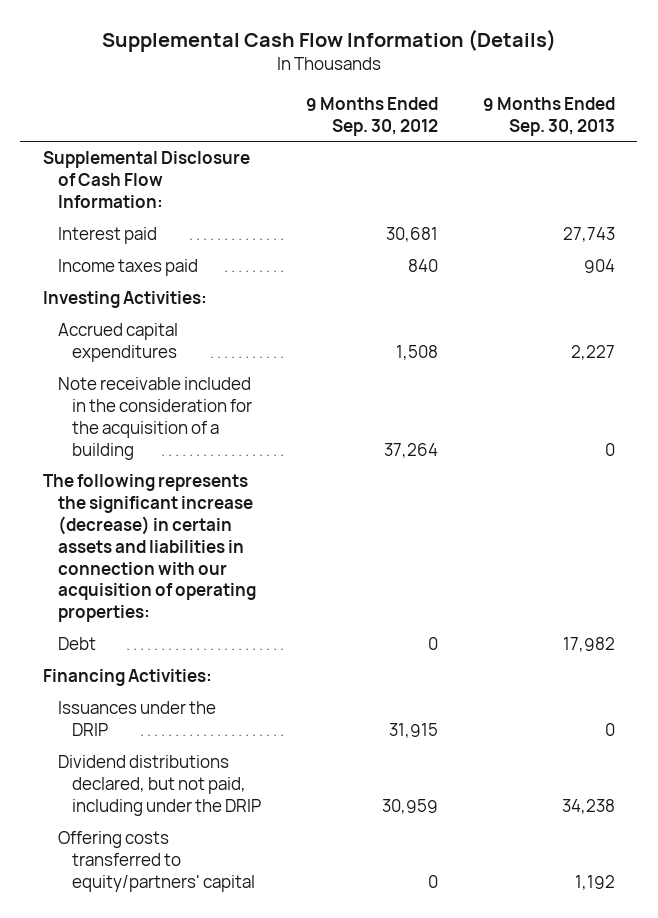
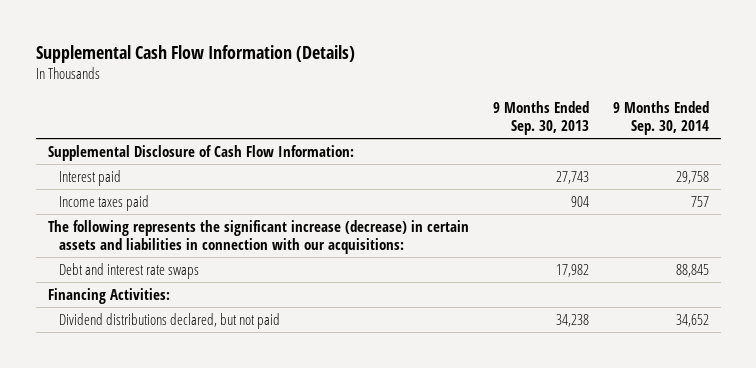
[306,96,439,136] 9 Months Ended Sep. 30, 2012 -> none
none -> [612,100,709,135] 9 Months Ended Sep. 30, 2014
[42,291,207,309] Investing Activities: -> none
[57,323,178,363] Accrued capital expenditures -> none
[57,377,253,460] Note receivable included in the consideration for the acquisition of a building -> none
[42,474,256,623] The following represents the significant increase (decrease) in certain assets and liabilities in connection with our acquisition of operating properties: -> [47,220,469,255] The following represents the significant increase (decrease) in certain assets and liabilities in connection with our acquisitions:
[57,637,96,651] Debt -> [59,263,200,280] Debt and interest rate swaps
[57,701,216,737] Issuances under the DRIP -> none
[57,831,256,892] Offering costs transferred to equity/partners' capital -> none
[57,755,262,816] Dividend distributions declared, but not paid, including under the DRIP -> [59,313,281,330] Dividend distributions declared, but not paid

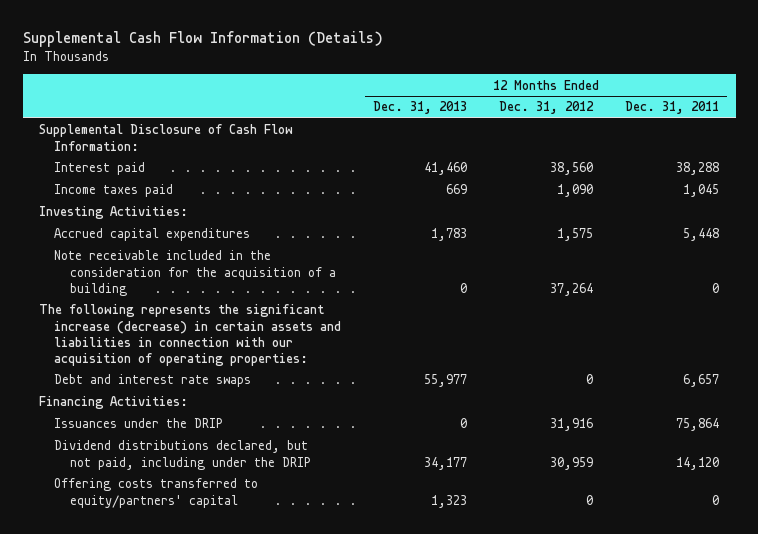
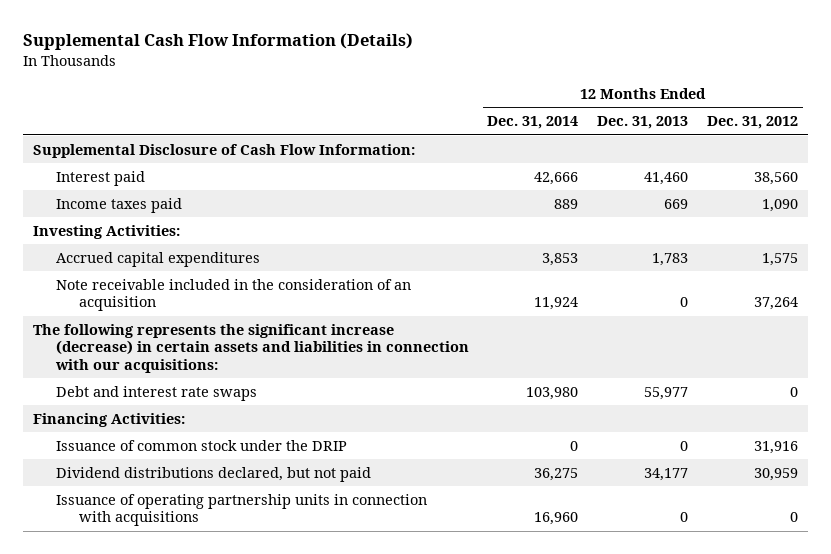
[625,101,720,115] Dec. 31, 2011 -> none
none -> [487,116,579,130] Dec. 31, 2014
[54,250,336,296] Note receivable included in the consideration for the acquisition of a building -> [55,278,411,312] Note receivable included in the consideration of an acquisition
[38,304,342,366] The following represents the significant increase (decrease) in certain assets and liabilities in connection with our acquisition of operating properties: -> [32,323,469,373] The following represents the significant increase (decrease) in certain assets and liabilities in connection with our acquisitions:
[54,478,259,508] Offering costs transferred to equity/partners' capital -> none
[54,418,224,429] Issuances under the DRIP -> [55,439,347,451] Issuance of common stock under the DRIP
[54,440,311,470] Dividend distributions declared, but not paid, including under the DRIP -> [55,466,371,482] Dividend distributions declared, but not paid
none -> [55,493,427,527] Issuance of operating partnership units in connection with acquisitions

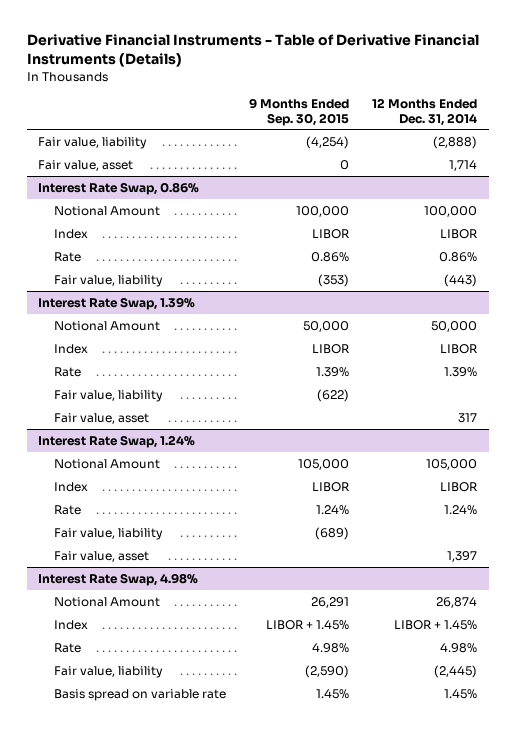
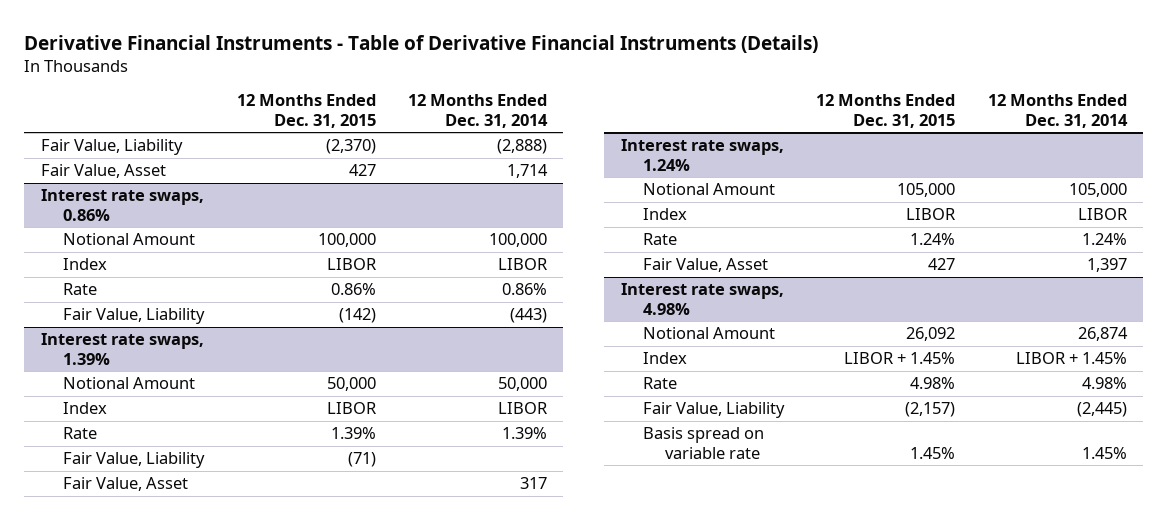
[248,98,349,126] 9 Months Ended Sep. 30, 2015 -> none
none -> [236,94,376,128] 12 Months Ended Dec. 31, 2015
[38,136,148,149] Fair value, liability -> [40,139,183,156] Fair Value, Liability
[38,159,134,171] Fair value, asset -> [40,164,166,179] Fair Value, Asset
[38,181,200,195] Interest Rate Swap, 0.86% -> [40,189,204,221] Interest rate swaps, 0.86%
[53,274,163,287] Fair value, liability -> [63,308,206,325] Fair Value, Liability
[38,296,196,310] Interest Rate Swap, 1.39% -> [40,333,204,365] Interest rate swaps, 1.39%
[53,389,163,402] Fair value, liability -> [63,452,206,469] Fair Value, Liability
[53,412,149,424] Fair value, asset -> [63,477,189,492] Fair Value, Asset
[38,434,196,448] Interest Rate Swap, 1.24% -> [620,139,784,171] Interest rate swaps, 1.24%
[53,527,163,540] Fair value, liability -> none
[53,550,149,562] Fair value, asset -> [642,258,768,273] Fair Value, Asset
[38,572,199,586] Interest Rate Swap, 4.98% -> [620,283,784,315] Interest rate swaps, 4.98%
[53,665,163,678] Fair value, liability -> [642,402,785,419] Fair Value, Liability

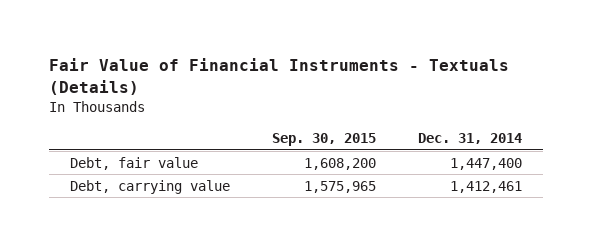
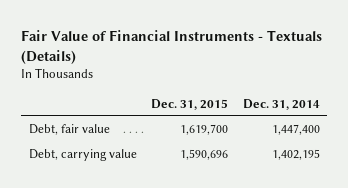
[272,133,377,147] Sep. 30, 2015 -> none
none -> [151,98,229,110] Dec. 31, 2015
[450,180,523,193] 1,412,461 -> [271,149,320,161] 1,402,195

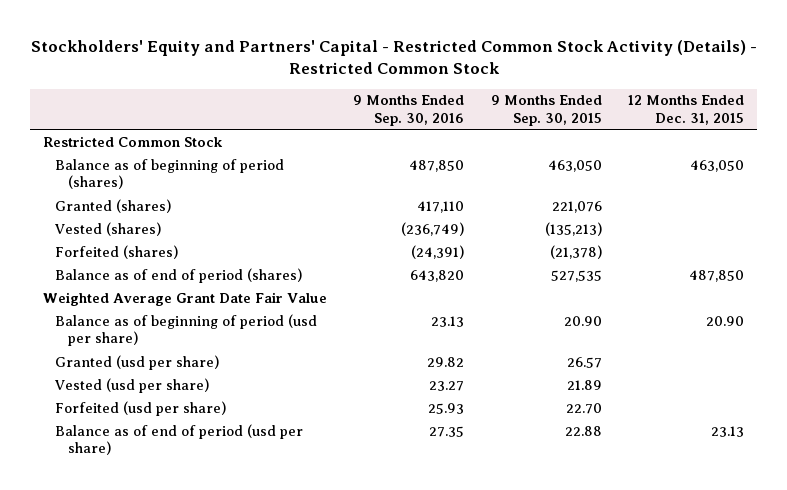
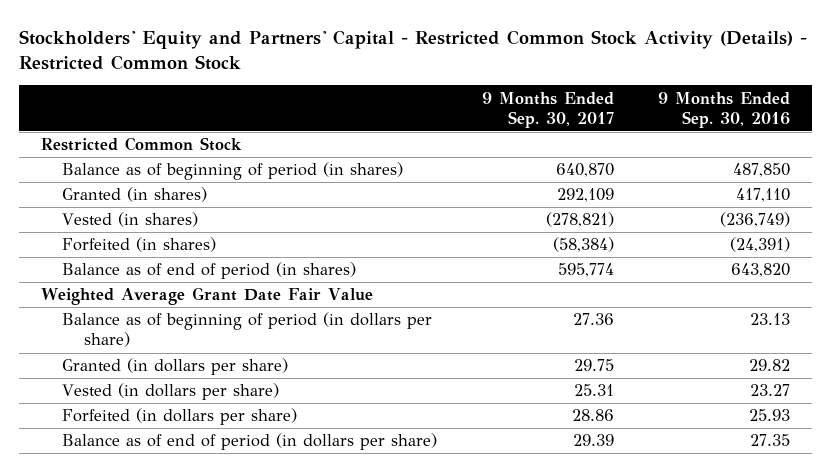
[490,95,602,126] 9 Months Ended Sep. 30, 2015 -> none
[628,95,745,125] 12 Months Ended Dec. 31, 2015 -> none
none -> [481,91,614,128] 9 Months Ended Sep. 30, 2017
[55,158,285,189] Balance as of beginning of period (shares) -> [62,162,404,181] Balance as of beginning of period (in shares)
[55,198,172,213] Granted (shares) -> [62,187,208,203] Granted (in shares)
[54,221,162,236] Vested (shares) -> [62,212,199,228] Vested (in shares)
[55,244,179,259] Forfeited (shares) -> [62,237,217,253] Forfeited (in shares)
[55,267,303,283] Balance as of end of period (shares) -> [62,262,357,280] Balance as of end of period (in shares)
[55,313,318,346] Balance as of beginning of period (usd per share) -> [62,312,433,348] Balance as of beginning of period (in dollars per share)
[55,354,220,370] Granted (usd per share) -> [62,358,289,376] Granted (in dollars per share)
[54,377,210,393] Vested (usd per share) -> [62,383,280,401] Vested (in dollars per share)
[55,400,227,416] Forfeited (usd per share) -> [62,408,298,426] Forfeited (in dollars per share)
[55,423,304,455] Balance as of end of period (usd per share) -> [62,433,438,451] Balance as of end of period (in dollars per share)

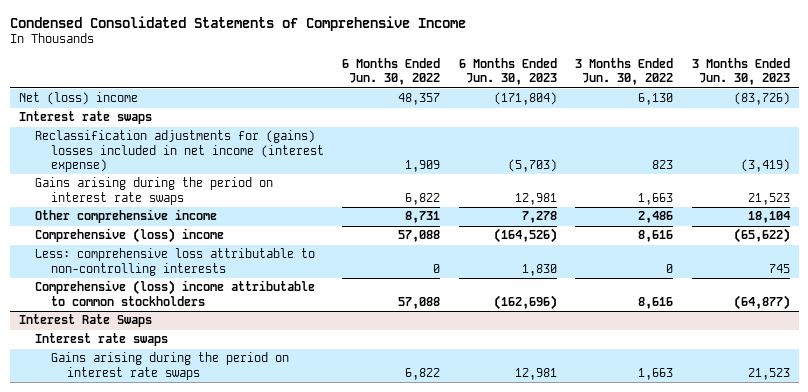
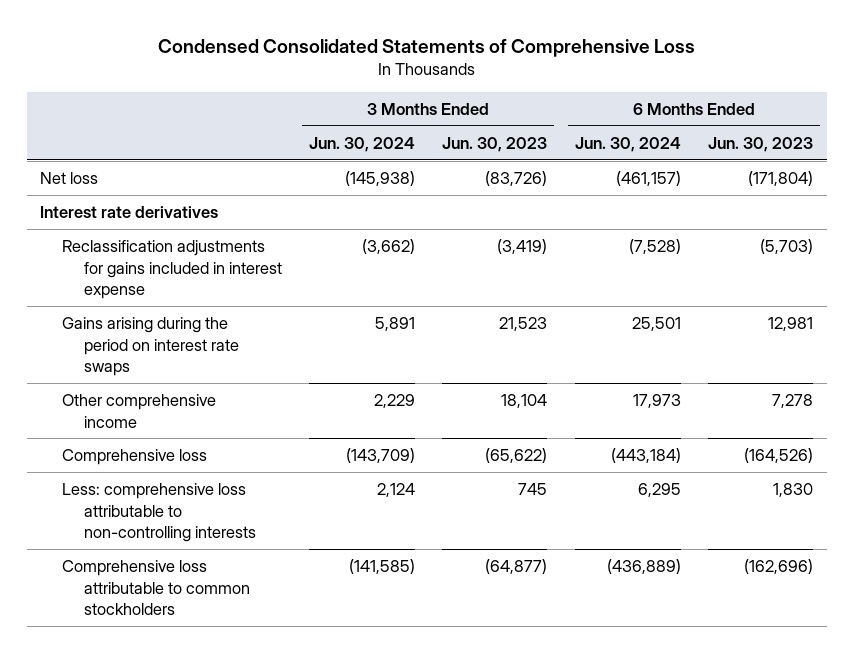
[9,15,466,31] Condensed Consolidated Statements of Comprehensive Income -> [157,38,695,57] Condensed Consolidated Statements of Comprehensive Loss
[342,58,441,86] 6 Months Ended Jun. 30, 2022 -> none
[575,58,674,86] 3 Months Ended Jun. 30, 2022 -> none
none -> [308,137,415,153] Jun. 30, 2024
none -> [574,137,681,153] Jun. 30, 2024
[18,92,138,106] Net (loss) income -> [40,172,99,185] Net loss
[18,111,152,125] Interest rate swaps -> [40,206,219,219] Interest rate derivatives
[34,130,324,173] Reclassification adjustments for (gains) losses included in net income (interest expense) -> [61,240,282,300] Reclassification adjustments for gains included in interest expense
[34,228,224,244] Comprehensive (loss) income -> [61,449,207,466] Comprehensive loss
[18,314,152,328] Interest Rate Swaps -> none
[34,333,168,347] Interest rate swaps -> none
[50,352,289,380] Gains arising during the period on interest rate swaps -> none
[34,280,315,306] Comprehensive (loss) income attributable to common stockholders -> [61,560,250,616] Comprehensive loss attributable to common stockholders

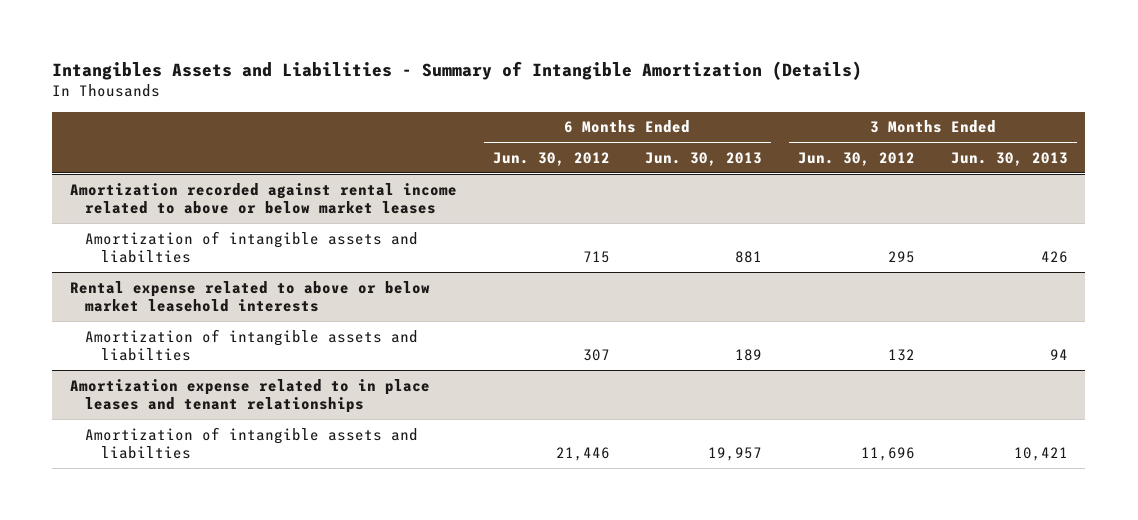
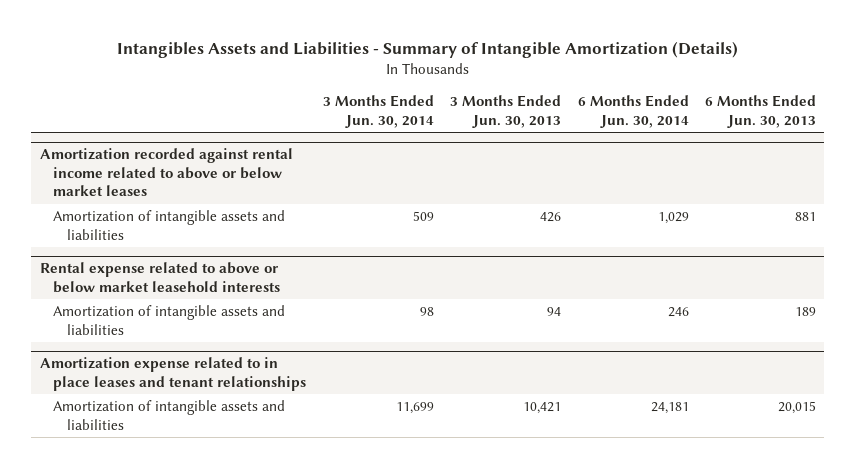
[492,151,610,166] Jun. 30, 2012 -> none
[797,151,915,166] Jun. 30, 2012 -> none
none -> [322,95,434,128] 3 Months Ended Jun. 30, 2014
none -> [577,95,689,128] 6 Months Ended Jun. 30, 2014
[85,230,419,264] Amortization of intangible assets and liabilties -> [53,209,286,240] Amortization of intangible assets and liabilities
[85,328,419,362] Amortization of intangible assets and liabilties -> [53,304,286,335] Amortization of intangible assets and liabilities
[85,426,419,460] Amortization of intangible assets and liabilties -> [53,399,286,430] Amortization of intangible assets and liabilities
[708,447,763,462] 19,957 -> [778,400,817,414] 20,015

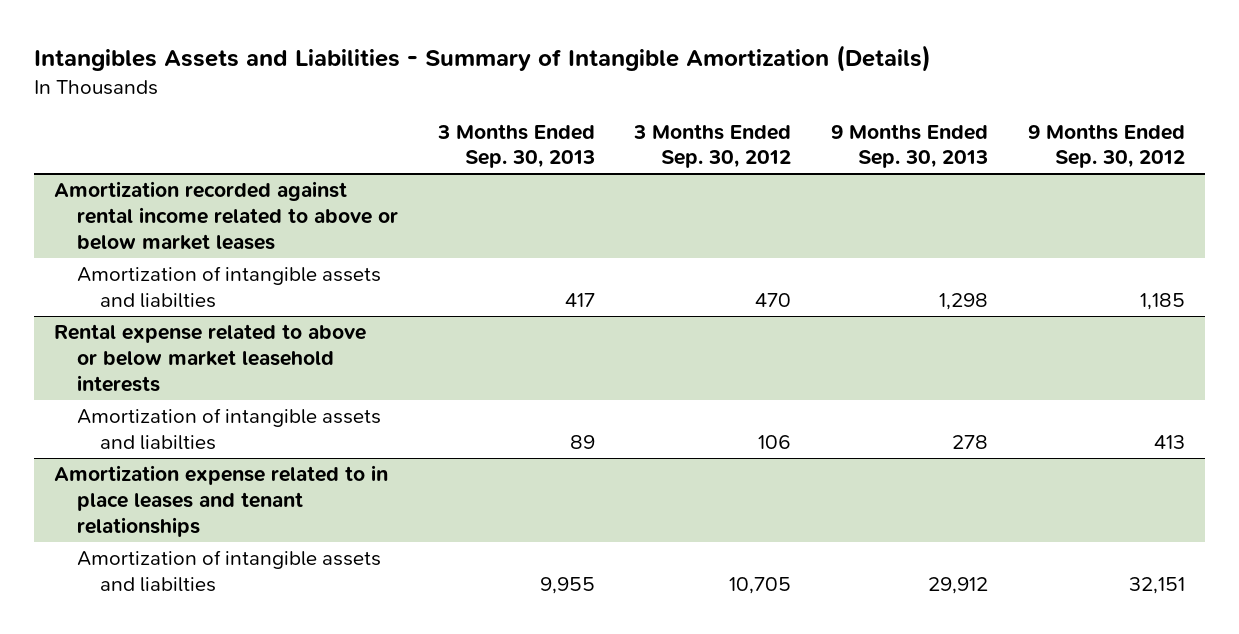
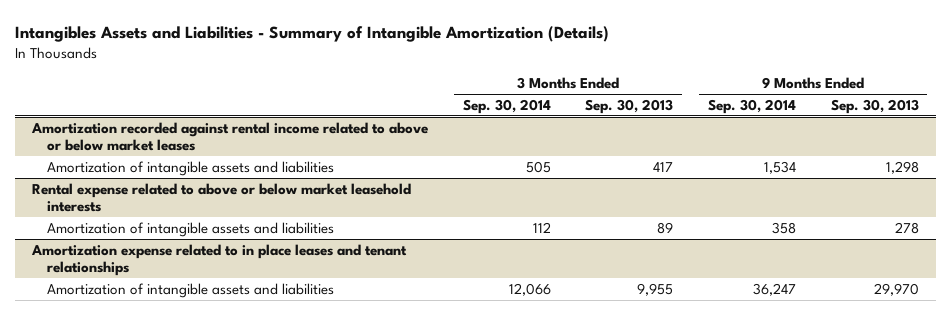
[633,123,792,169] 3 Months Ended Sep. 30, 2012 -> none
[1027,123,1185,169] 9 Months Ended Sep. 30, 2012 -> none
none -> [462,98,551,114] Sep. 30, 2014
none -> [708,98,797,114] Sep. 30, 2014
[77,266,382,309] Amortization of intangible assets and liabilties -> [46,160,334,176] Amortization of intangible assets and liabilities
[77,408,382,451] Amortization of intangible assets and liabilties -> [46,221,334,237] Amortization of intangible assets and liabilities
[77,550,382,593] Amortization of intangible assets and liabilties -> [46,282,334,298] Amortization of intangible assets and liabilities
[928,577,989,595] 29,912 -> [873,282,919,296] 29,970

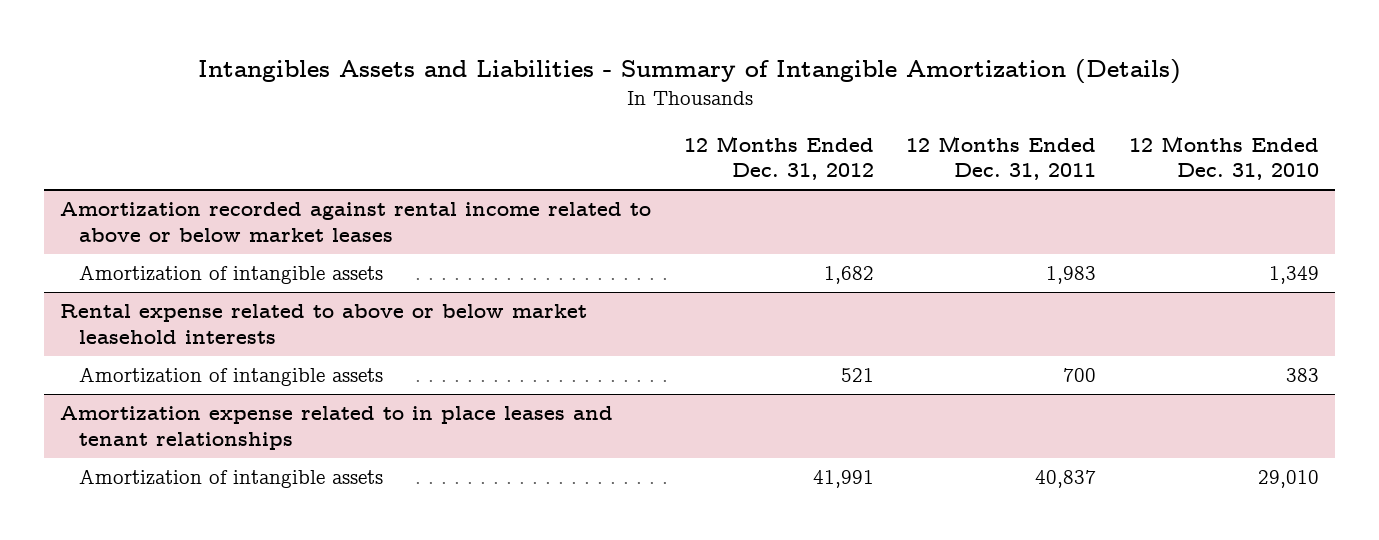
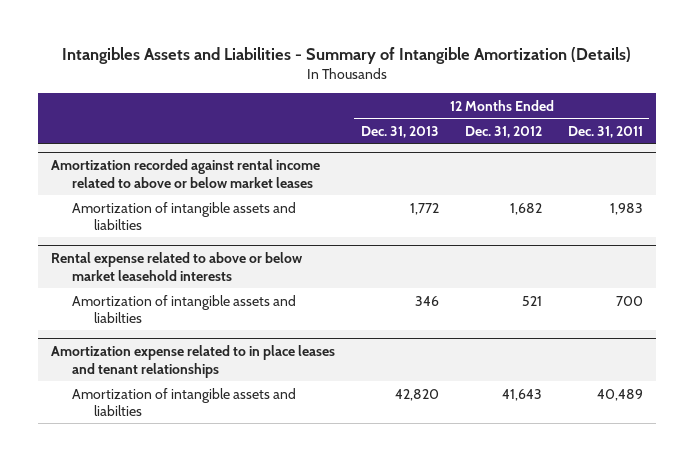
[1128,136,1319,181] 12 Months Ended Dec. 31, 2010 -> none
none -> [360,125,439,138] Dec. 31, 2013
[78,265,383,285] Amortization of intangible assets -> [72,201,297,230] Amortization of intangible assets and liabilties
[78,367,383,387] Amortization of intangible assets -> [72,294,297,323] Amortization of intangible assets and liabilties
[78,469,383,489] Amortization of intangible assets -> [72,387,297,416] Amortization of intangible assets and liabilties
[812,470,874,489] 41,991 -> [501,388,542,401] 41,643
[1035,470,1097,489] 40,837 -> [596,388,643,401] 40,489

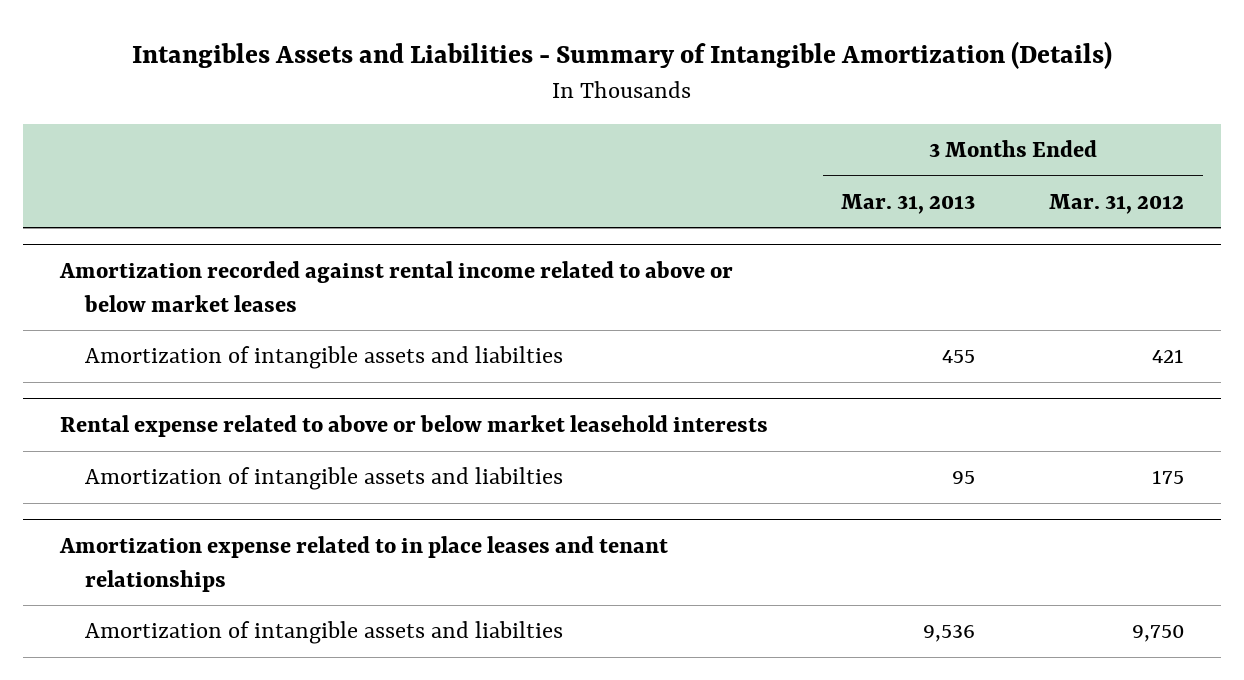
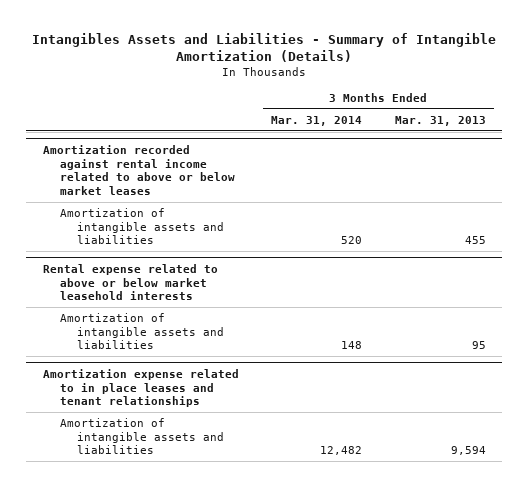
[1049,193,1185,214] Mar. 31, 2012 -> none
none -> [271,115,363,126] Mar. 31, 2014
[84,346,563,370] Amortization of intangible assets and liabilties -> [59,208,225,245] Amortization of intangible assets and liabilities
[84,467,563,491] Amortization of intangible assets and liabilties -> [59,313,225,350] Amortization of intangible assets and liabilities
[84,621,563,645] Amortization of intangible assets and liabilties -> [59,418,225,455] Amortization of intangible assets and liabilities
[923,625,976,643] 9,536 -> [450,446,486,456] 9,594

